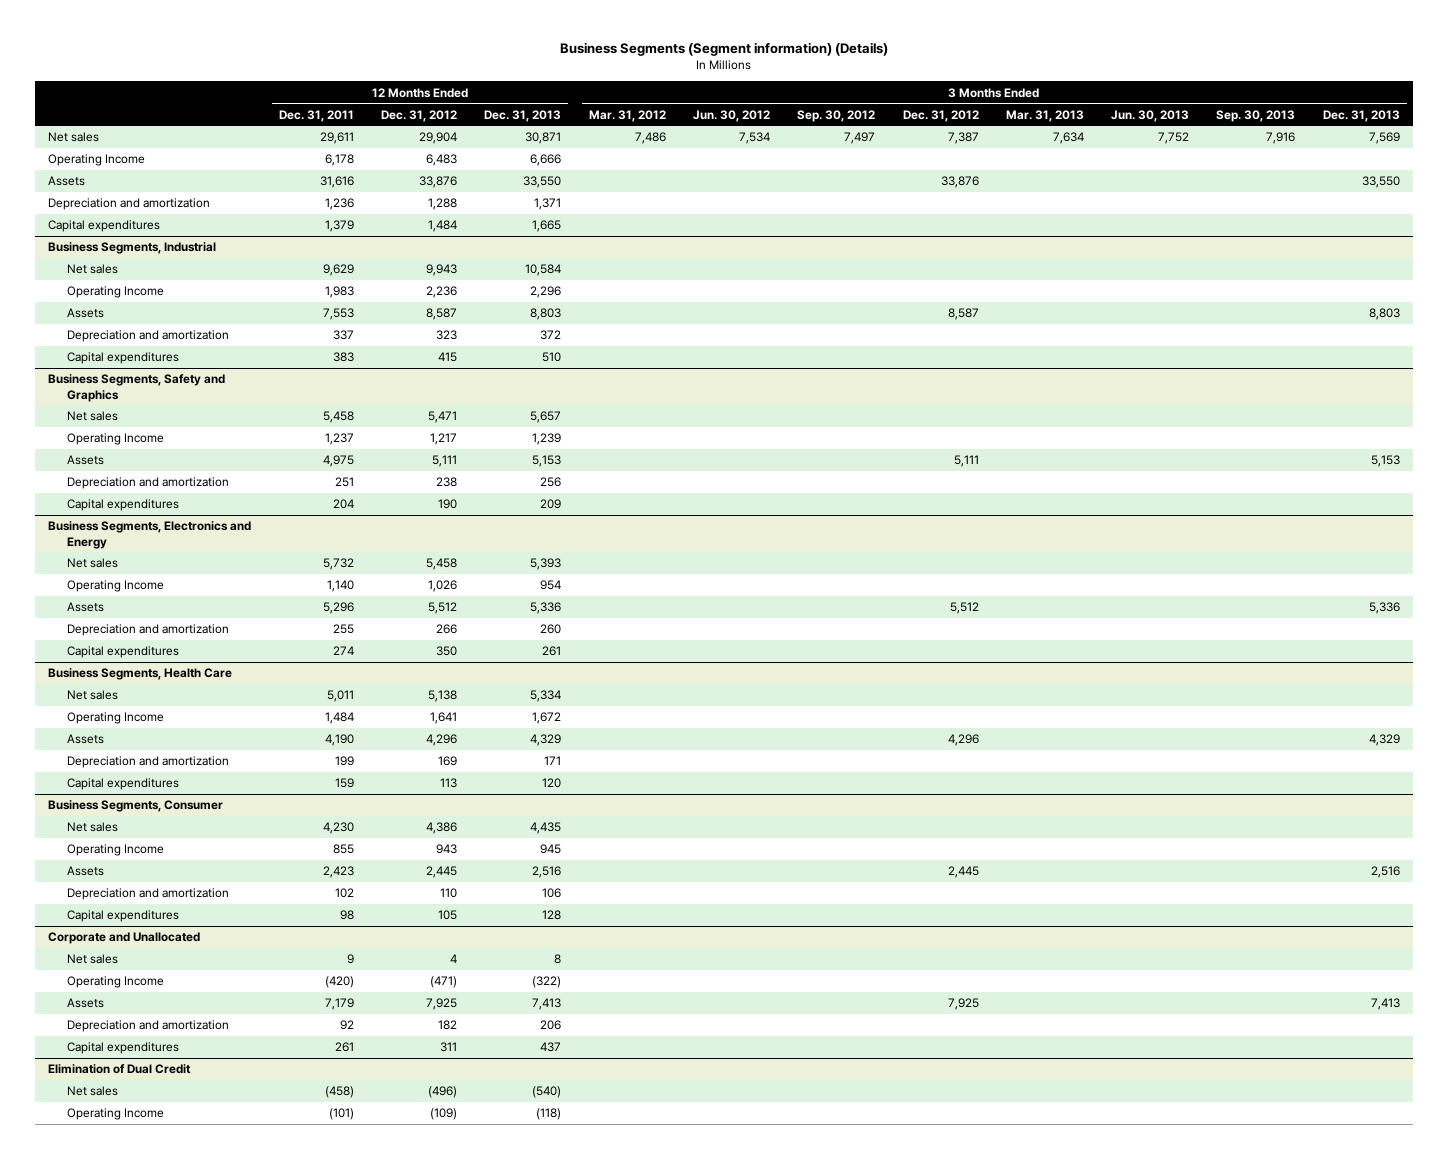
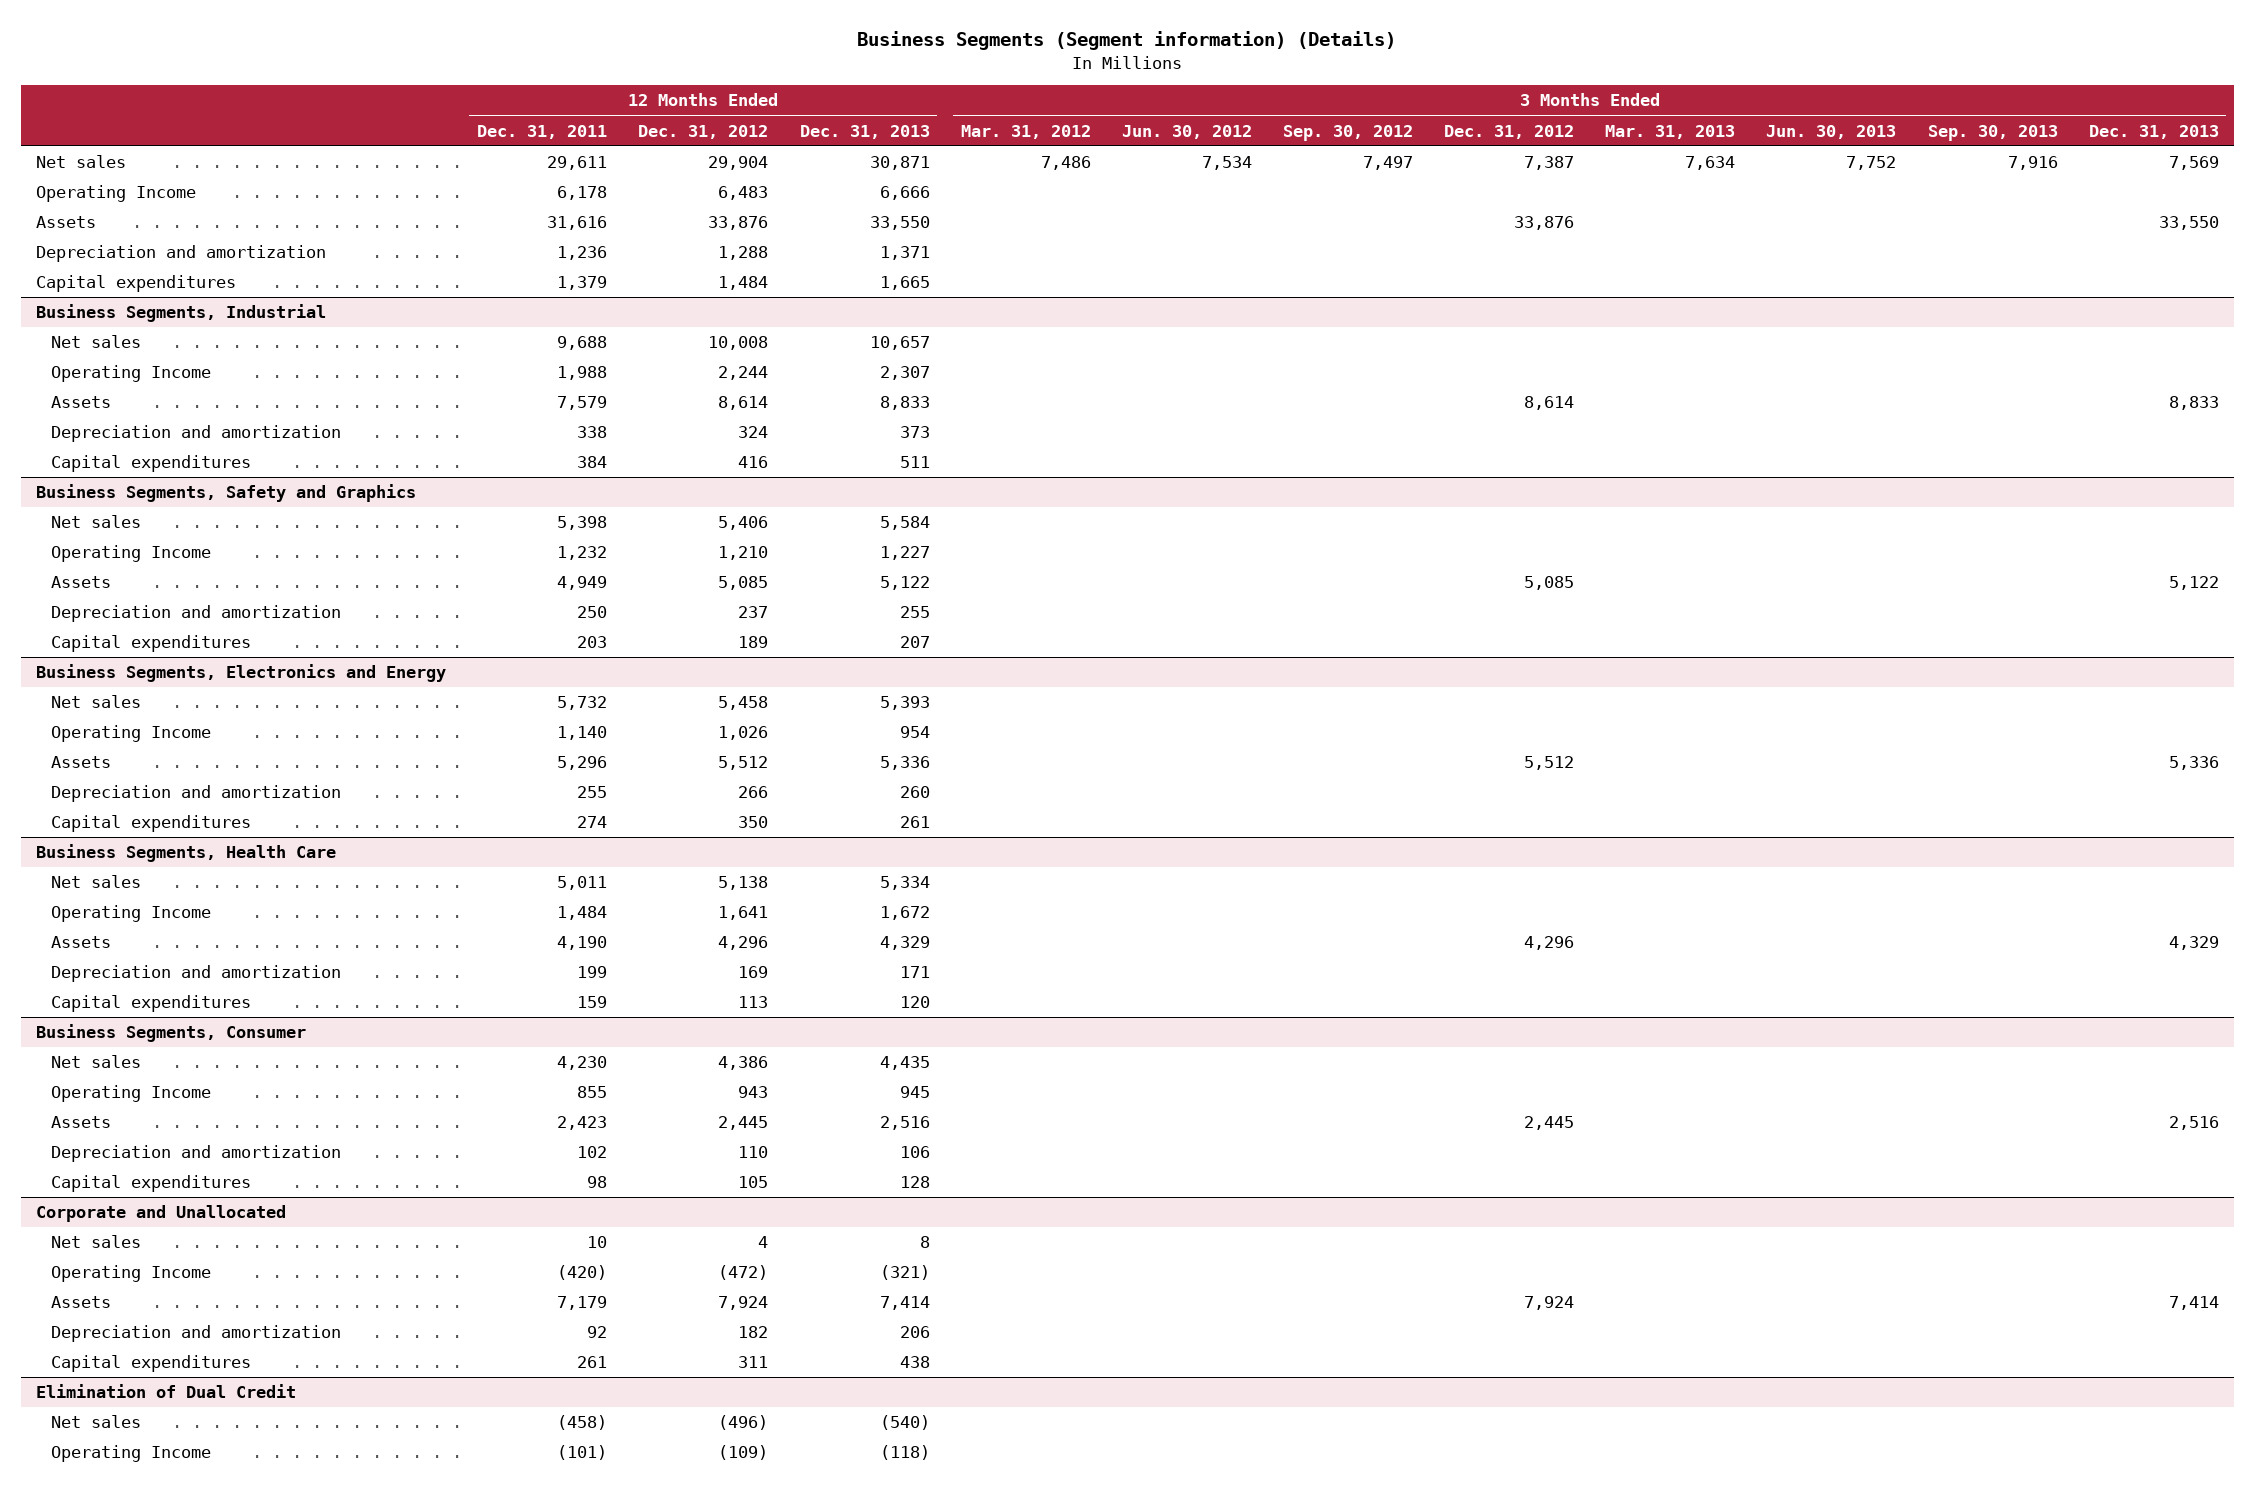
[322,264,354,277] 9,629 -> [557,336,608,351] 9,688
[426,264,458,277] 9,943 -> [708,336,769,351] 10,008
[525,264,562,277] 10,584 -> [869,336,930,351] 10,657
[324,286,354,299] 1,983 -> [557,366,608,381] 1,988
[426,286,458,299] 2,236 -> [718,366,769,381] 2,244
[530,286,562,299] 2,296 -> [879,366,930,381] 2,307
[322,308,354,321] 7,553 -> [557,396,608,411] 7,579
[426,308,458,321] 8,587 -> [718,396,769,411] 8,614
[530,308,562,321] 8,803 -> [879,396,930,411] 8,833
[947,308,979,321] 8,587 -> [1524,396,1575,411] 8,614
[1368,308,1400,321] 8,803 -> [2168,396,2219,411] 8,833
[332,330,354,341] 337 -> [577,426,608,439] 338
[436,330,458,341] 323 -> [738,426,769,439] 324
[540,330,562,341] 372 -> [899,426,930,439] 373
[332,352,354,363] 383 -> [577,456,608,469] 384
[438,352,458,363] 415 -> [738,456,769,469] 416
[542,352,562,363] 510 -> [899,456,930,469] 511
[322,411,354,424] 5,458 -> [557,516,608,531] 5,398
[428,411,458,424] 5,471 -> [718,516,769,531] 5,406
[530,411,562,424] 5,657 -> [879,516,930,531] 5,584
[324,433,354,446] 1,237 -> [557,546,608,561] 1,232
[430,433,458,446] 1,217 -> [718,546,769,561] 1,210
[532,433,562,446] 1,239 -> [879,546,930,561] 1,227
[322,455,354,468] 4,975 -> [557,576,608,591] 4,949
[432,455,458,468] 5,111 -> [718,576,769,591] 5,085
[532,455,562,468] 5,153 -> [879,576,930,591] 5,122
[953,455,979,468] 5,111 -> [1524,576,1575,591] 5,085
[1370,455,1400,468] 5,153 -> [2168,576,2219,591] 5,122
[334,477,354,488] 251 -> [577,606,608,619] 250
[436,477,458,488] 238 -> [738,606,769,619] 237
[540,477,562,488] 256 -> [899,606,930,619] 255
[332,499,354,510] 204 -> [577,636,608,649] 203
[438,499,458,510] 190 -> [738,636,769,649] 189
[540,499,562,510] 209 -> [899,636,930,649] 207
[346,954,354,965] 9 -> [587,1236,608,1249] 10
[430,976,458,989] (471) -> [718,1265,769,1281] (472)
[532,976,562,989] (322) -> [879,1265,930,1281] (321)
[426,998,458,1011] 7,925 -> [718,1296,769,1311] 7,924
[532,998,562,1011] 7,413 -> [879,1296,930,1311] 7,414
[947,998,979,1011] 7,925 -> [1524,1296,1575,1311] 7,924
[1370,998,1400,1011] 7,413 -> [2168,1296,2219,1311] 7,414
[540,1042,562,1053] 437 -> [899,1356,930,1369] 438

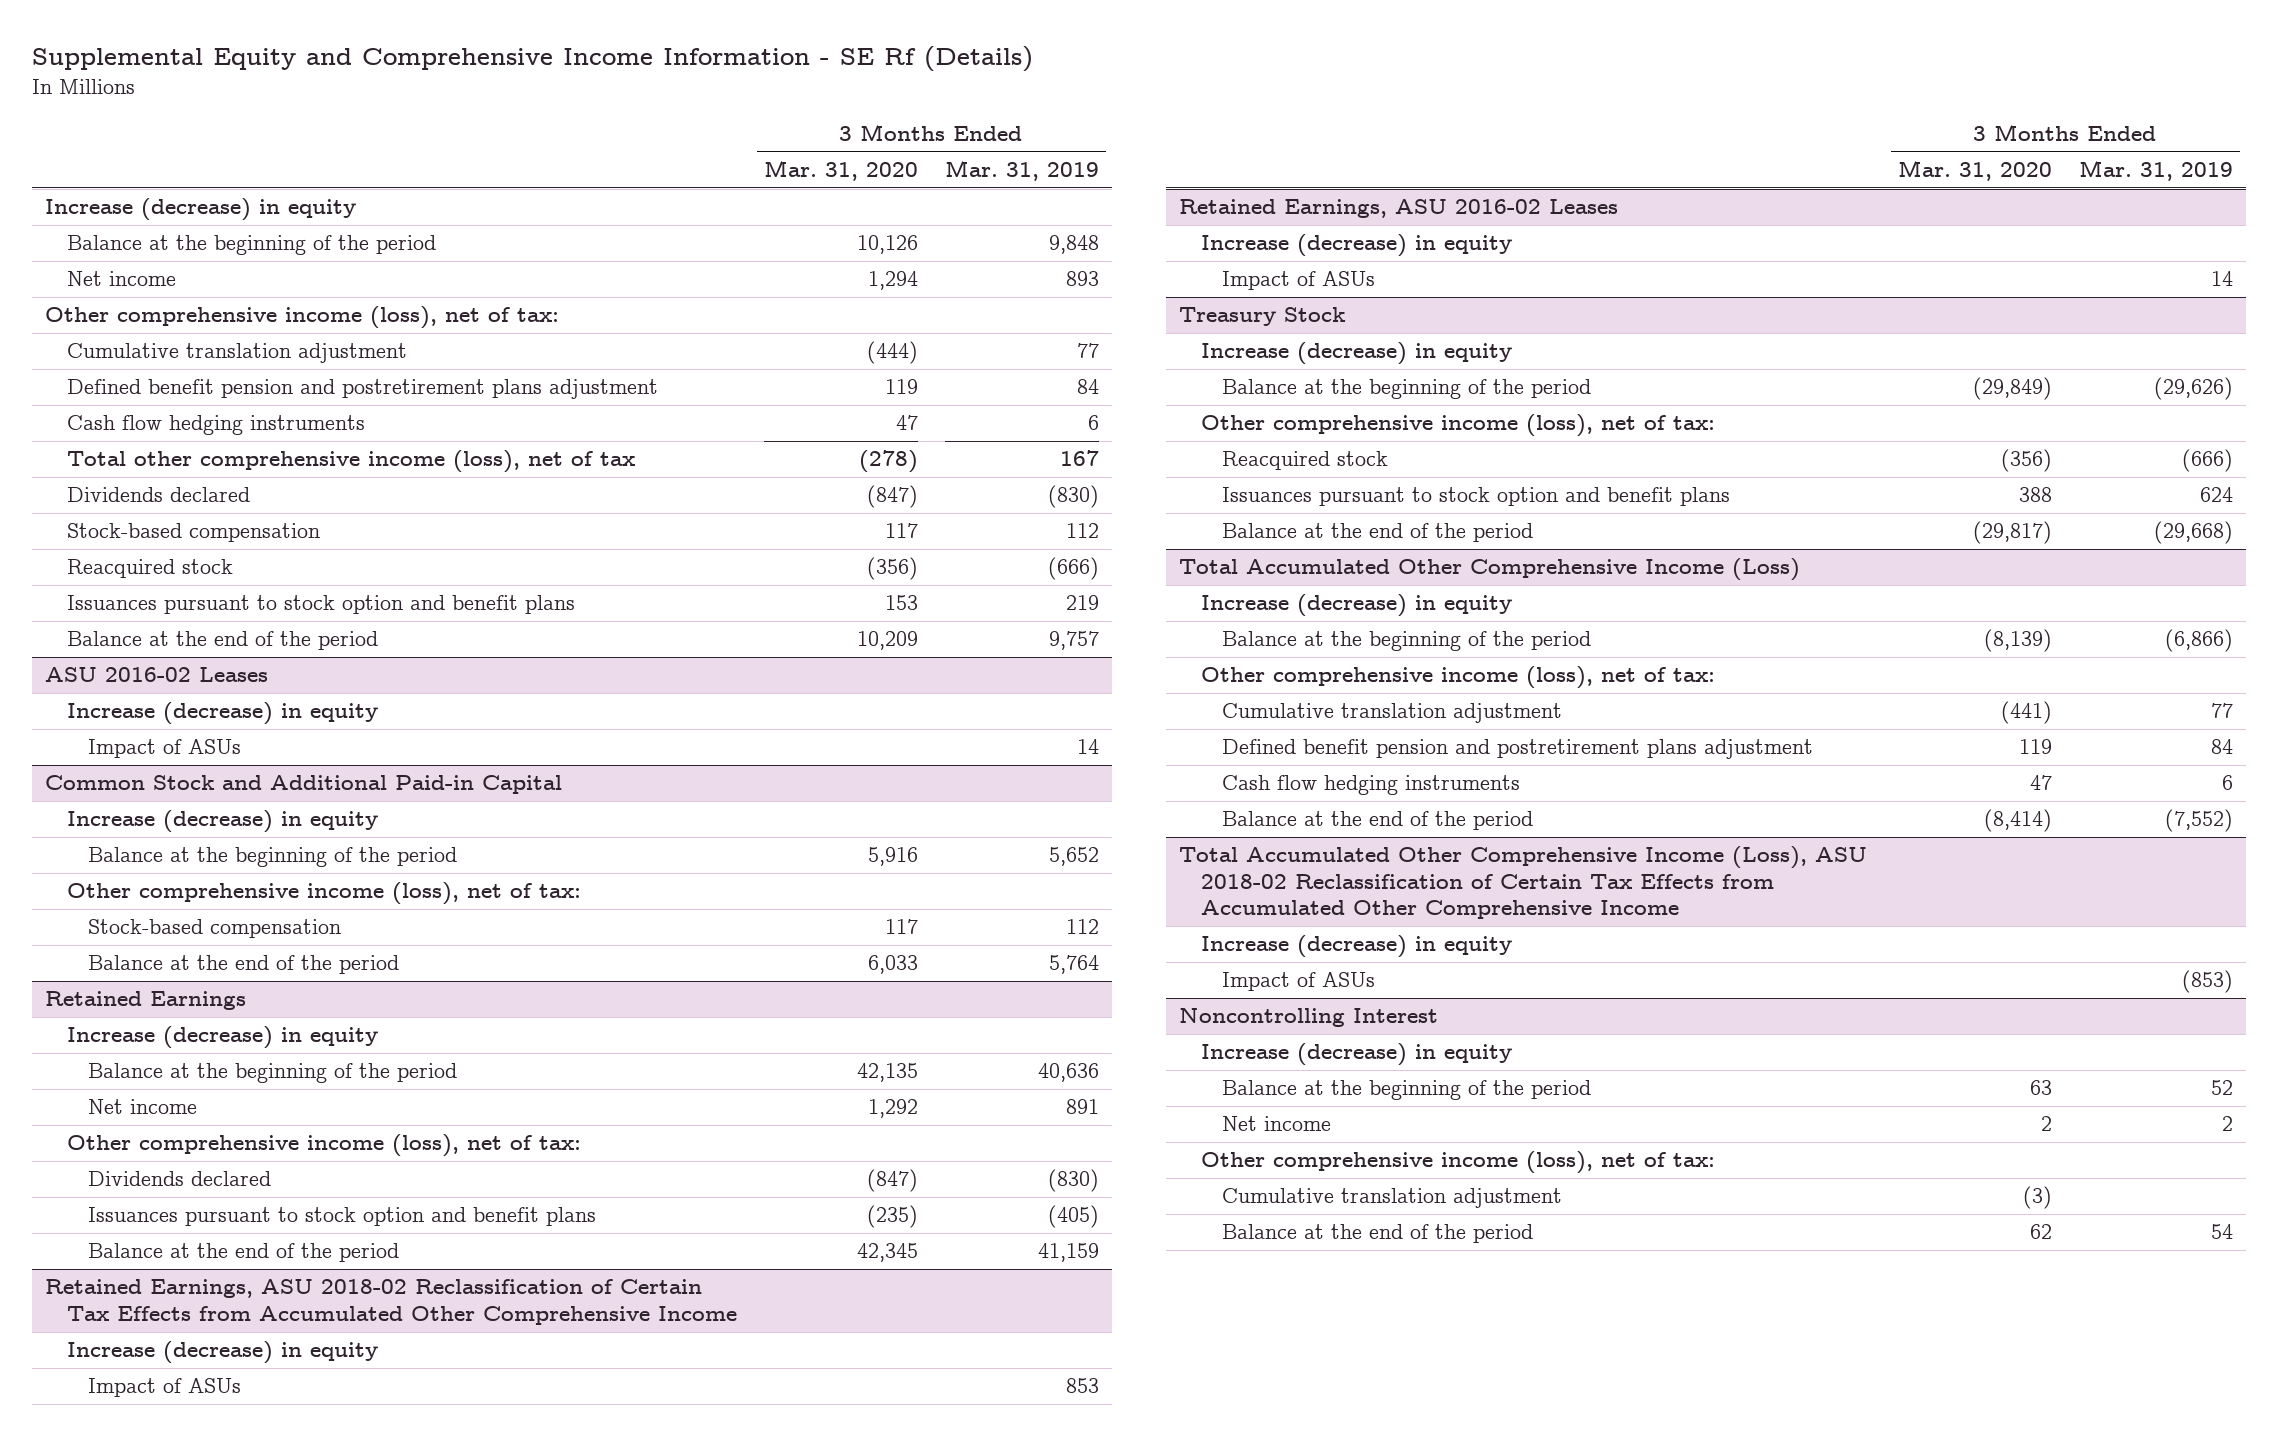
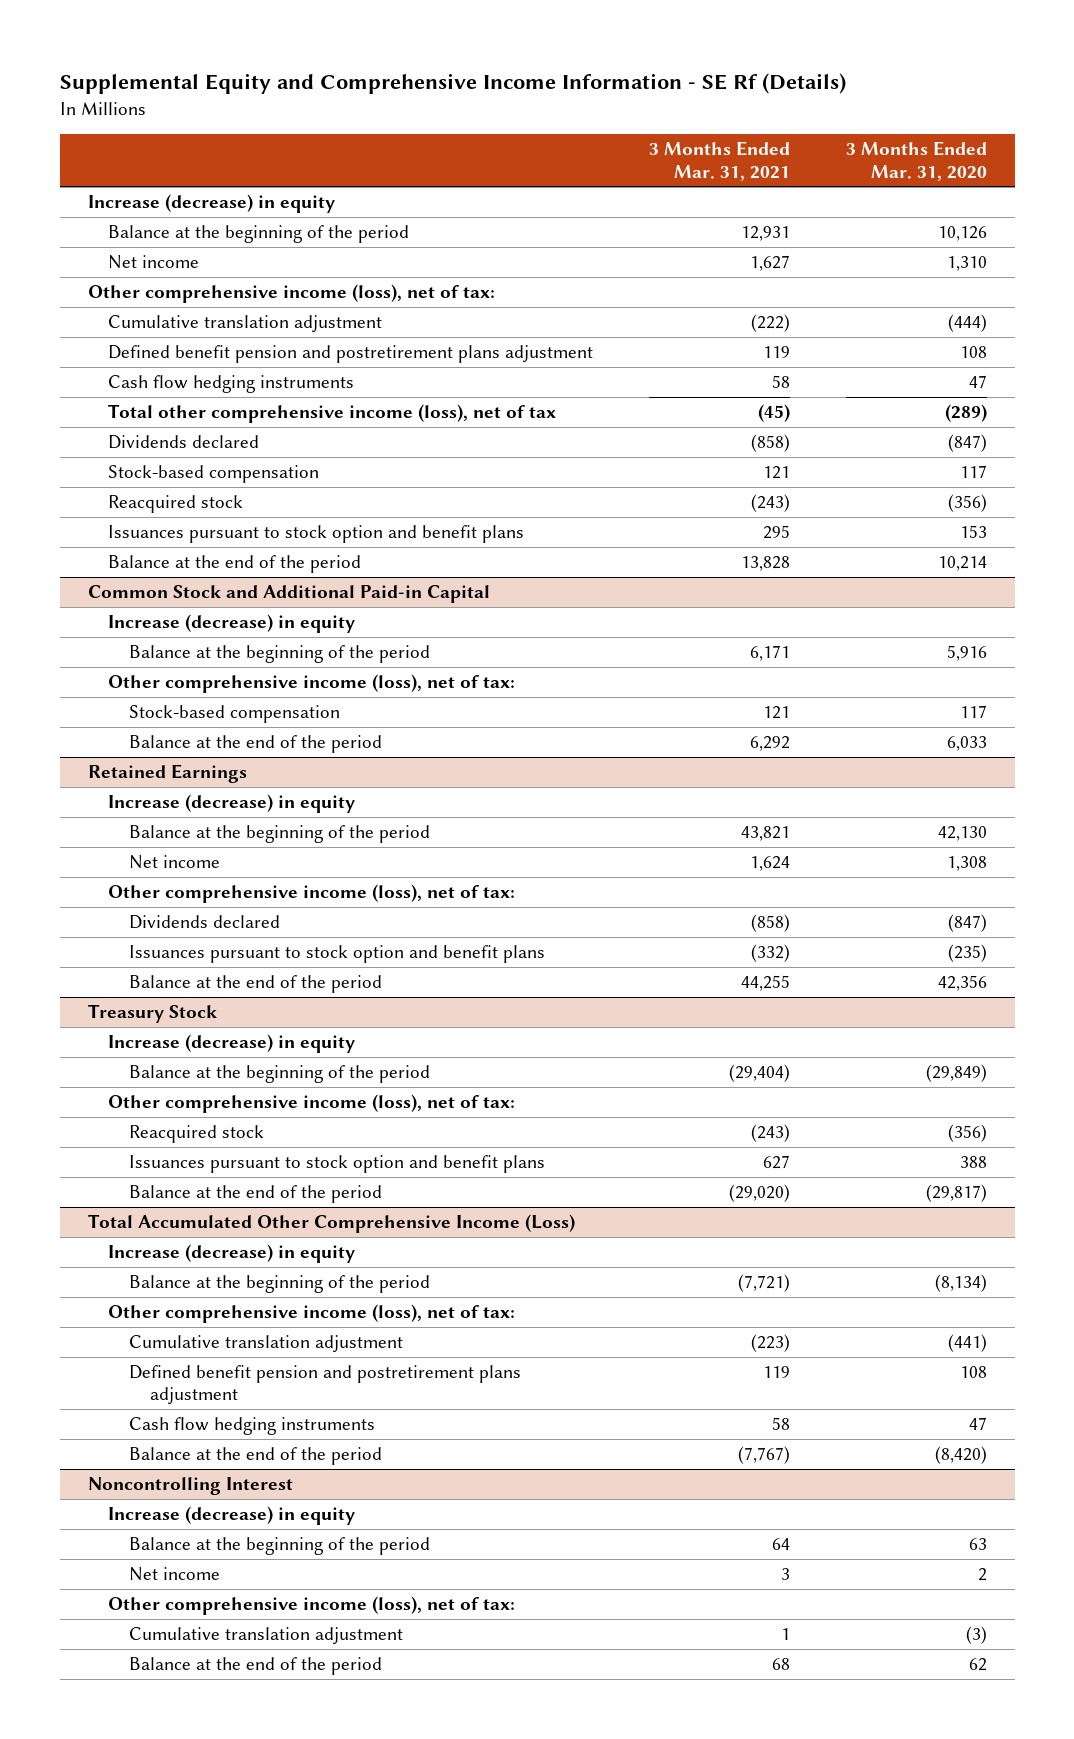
[944,159,1099,181] Mar. 31, 2019 -> none
none -> [649,141,791,181] 3 Months Ended Mar. 31, 2021
[867,271,918,291] 1,294 -> [946,256,987,272] 1,310
[884,379,918,395] 119 -> [959,346,987,359] 108
[858,450,918,474] (278) -> [944,404,987,423] (289)
[45,667,269,683] ASU 2016-02 Leases -> none
[66,702,378,726] Increase (decrease) in equity -> none
[88,739,242,759] Impact of ASUs -> none
[856,631,918,651] 10,209 -> [937,556,987,572] 10,214
[856,1063,918,1083] 42,135 -> [937,826,987,842] 42,130
[867,1099,918,1119] 1,292 -> [946,856,987,872] 1,308
[45,1279,737,1325] Retained Earnings, ASU 2018-02 Reclassification of Certain Tax Effects from Accumulated Other Comprehensive Income -> none
[66,1341,378,1365] Increase (decrease) in equity -> none
[88,1378,242,1398] Impact of ASUs -> none
[1179,199,1619,219] Retained Earnings, ASU 2016-02 Leases -> none
[1200,234,1512,258] Increase (decrease) in equity -> none
[1222,271,1376,291] Impact of ASUs -> none
[856,1243,918,1263] 42,345 -> [937,975,987,992] 42,356
[1983,629,2052,653] (8,139) -> [934,1274,987,1293] (8,134)
[2018,739,2052,755] 119 -> [959,1366,987,1379] 108
[1179,846,1868,920] Total Accumulated Other Comprehensive Income (Loss), ASU 2018-02 Reclassification of Certain Tax Effects from Accumulated Other Comprehensive Income -> none
[1200,935,1512,959] Increase (decrease) in equity -> none
[1222,972,1376,992] Impact of ASUs -> none
[1983,809,2052,833] (8,414) -> [934,1446,987,1465] (8,420)

